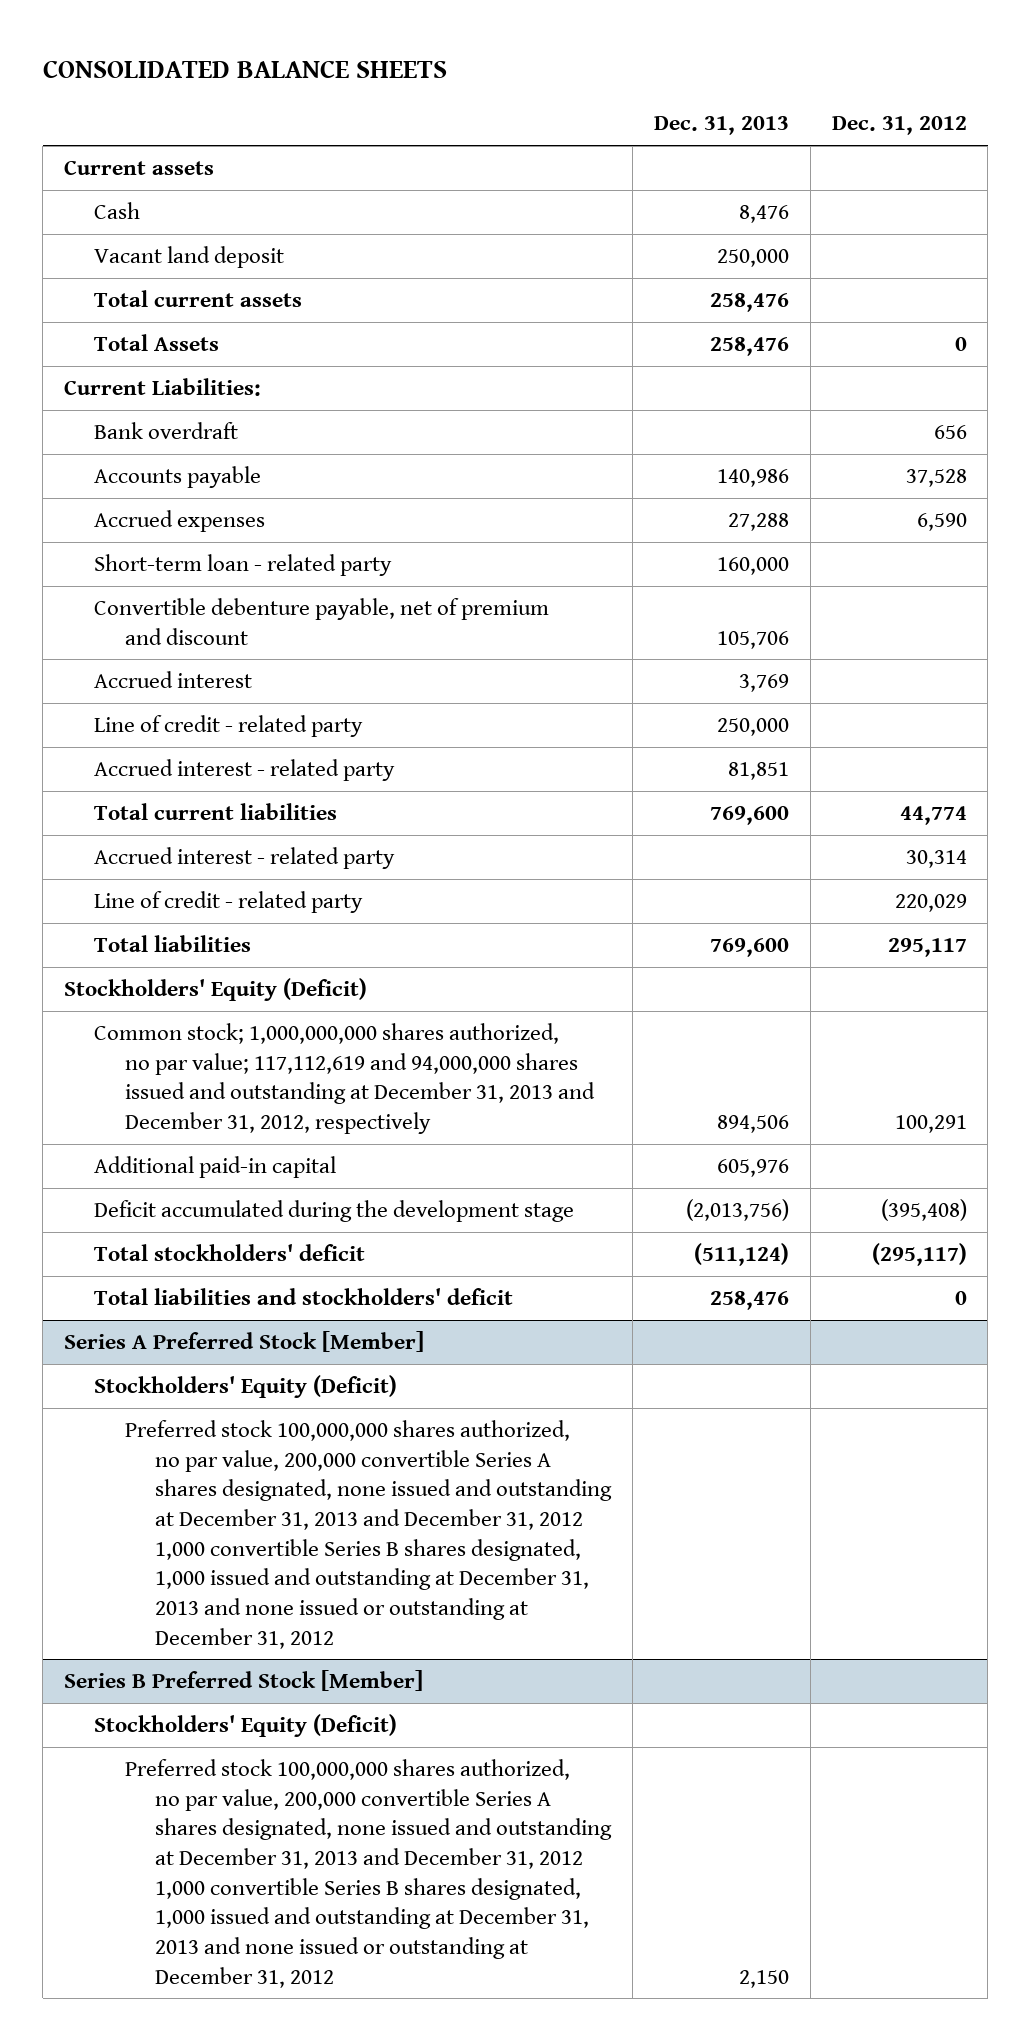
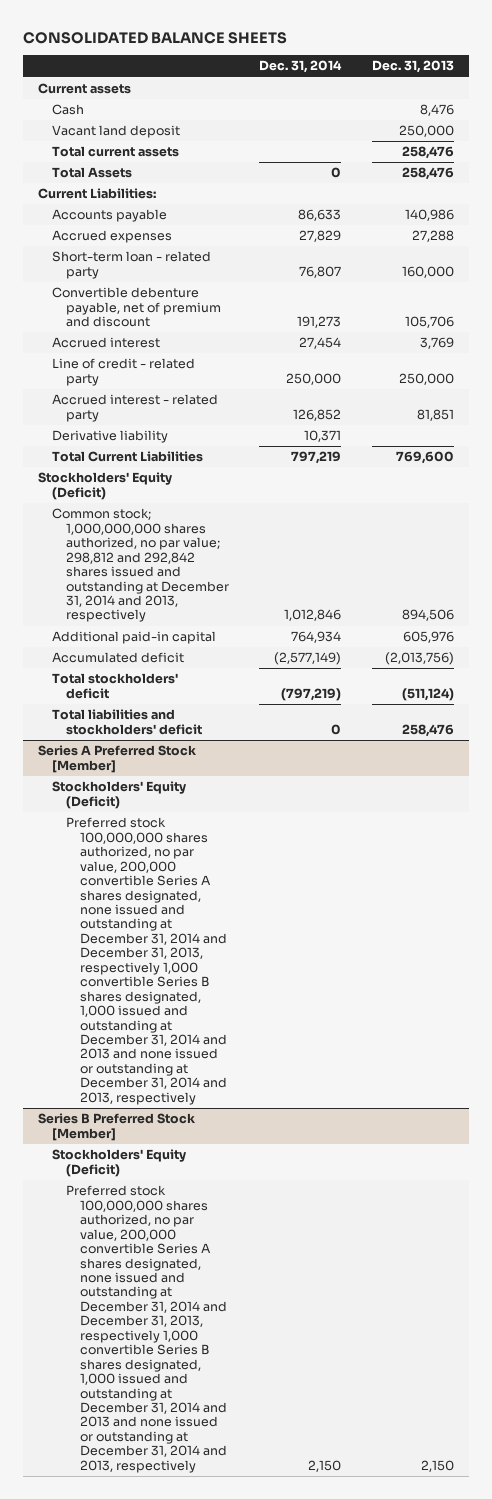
[831,116,967,136] Dec. 31, 2012 -> none
none -> [259,60,343,74] Dec. 31, 2014
[94,422,239,440] Bank overdraft -> none
[94,847,396,870] Accrued interest - related party -> none
[94,891,364,914] Line of credit - related party -> none
[94,935,252,953] Total liabilities -> none
none -> [52,430,169,444] Derivative liability
[94,803,338,821] Total current liabilities -> [52,451,204,463] Total Current Liabilities
[94,1023,595,1134] Common stock; 1,000,000,000 shares authorized, no par value; 117,112,619 and 94,000,000 shares issued and outstanding at December 31, 2013 and December 31, 2012, respectively -> [52,508,230,623] Common stock; 1,000,000,000 shares authorized, no par value; 298,812 and 292,842 shares issued and outstanding at December 31, 2014 and 2013, respectively
[94,1200,575,1223] Deficit accumulated during the development stage -> [52,652,185,664] Accumulated deficit
[124,1420,613,1649] Preferred stock 100,000,000 shares authorized, no par value, 200,000 convertible Series A shares designated, none issued and outstanding at December 31, 2013 and December 31, 2012 1,000 convertible Series B shares designated, 1,000 issued and outstanding at December 31, 2013 and none issued or outstanding at December 31, 2012 -> [66,817,227,1105] Preferred stock 100,000,000 shares authorized, no par value, 200,000 convertible Series A shares designated, none issued and outstanding at December 31, 2014 and December 31, 2013, respectively 1,000 convertible Series B shares designated, 1,000 issued and outstanding at December 31, 2014 and 2013 and none issued or outstanding at December 31, 2014 and 2013, respectively
[124,1759,613,1988] Preferred stock 100,000,000 shares authorized, no par value, 200,000 convertible Series A shares designated, none issued and outstanding at December 31, 2013 and December 31, 2012 1,000 convertible Series B shares designated, 1,000 issued and outstanding at December 31, 2013 and none issued or outstanding at December 31, 2012 -> [66,1185,227,1473] Preferred stock 100,000,000 shares authorized, no par value, 200,000 convertible Series A shares designated, none issued and outstanding at December 31, 2014 and December 31, 2013, respectively 1,000 convertible Series B shares designated, 1,000 issued and outstanding at December 31, 2014 and 2013 and none issued or outstanding at December 31, 2014 and 2013, respectively

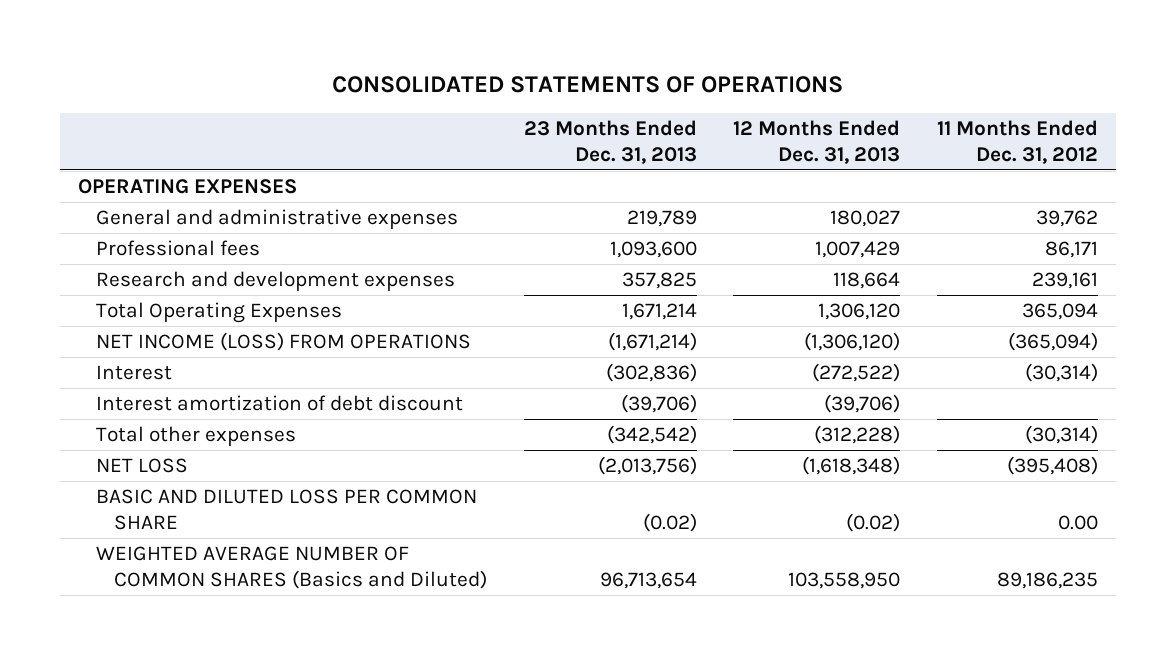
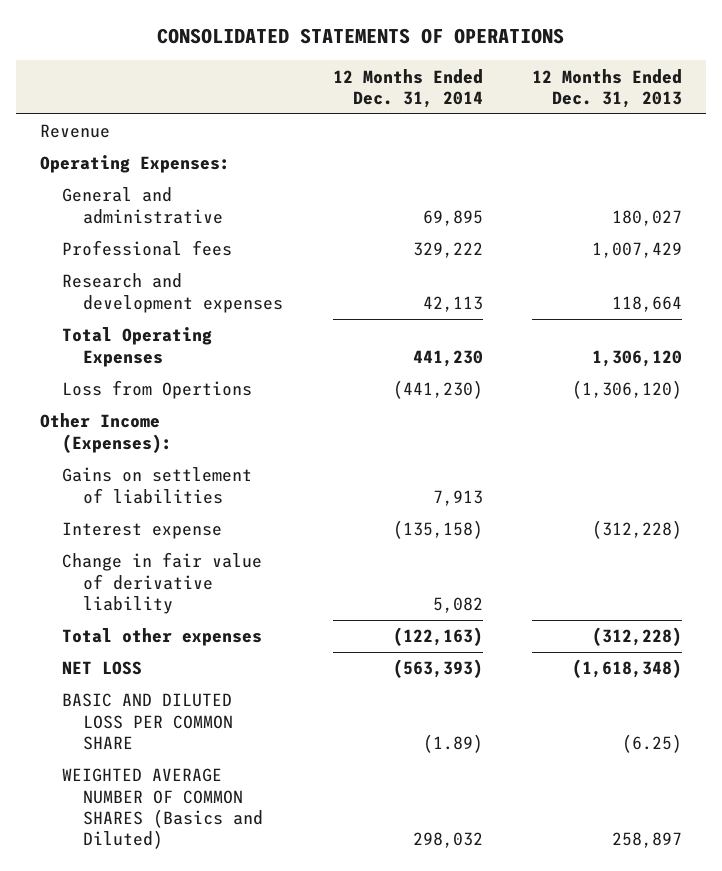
[523,120,697,164] 23 Months Ended Dec. 31, 2013 -> none
[936,120,1098,164] 11 Months Ended Dec. 31, 2012 -> none
none -> [332,68,483,108] 12 Months Ended Dec. 31, 2014
none -> [40,124,111,139] Revenue
[77,179,297,195] OPERATING EXPENSES -> [40,155,231,174] Operating Expenses:
[96,209,459,230] General and administrative expenses -> [61,187,224,224] General and administrative
[96,395,464,412] Interest amortization of debt discount -> none
[96,332,472,352] NET INCOME (LOSS) FROM OPERATIONS -> [61,380,252,400] Loss from Opertions
none -> [40,413,172,453] Other Income (Expenses):
none -> [61,467,252,504] Gains on settlement of liabilities
[96,365,173,381] Interest -> [61,522,222,540] Interest expense
[812,363,901,383] (272,522) -> [591,520,682,540] (312,228)
none -> [61,552,262,614] Change in fair value of derivative liability
[846,512,901,532] (0.02) -> [621,733,682,753] (6.25)
[788,571,901,589] 103,558,950 -> [611,832,682,849] 258,897

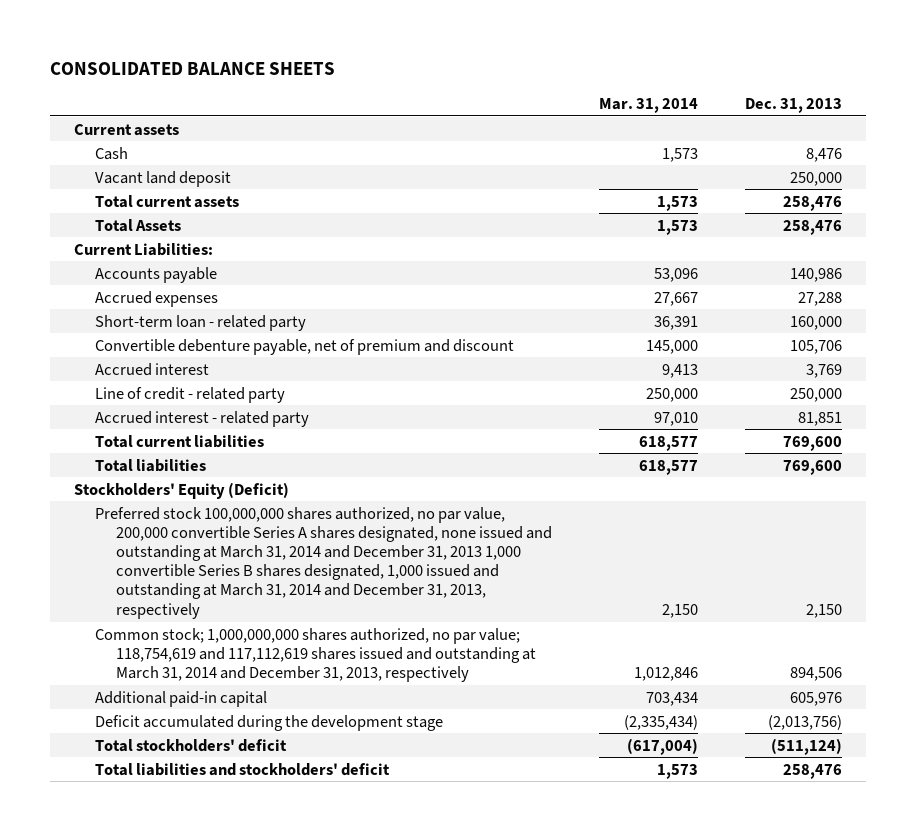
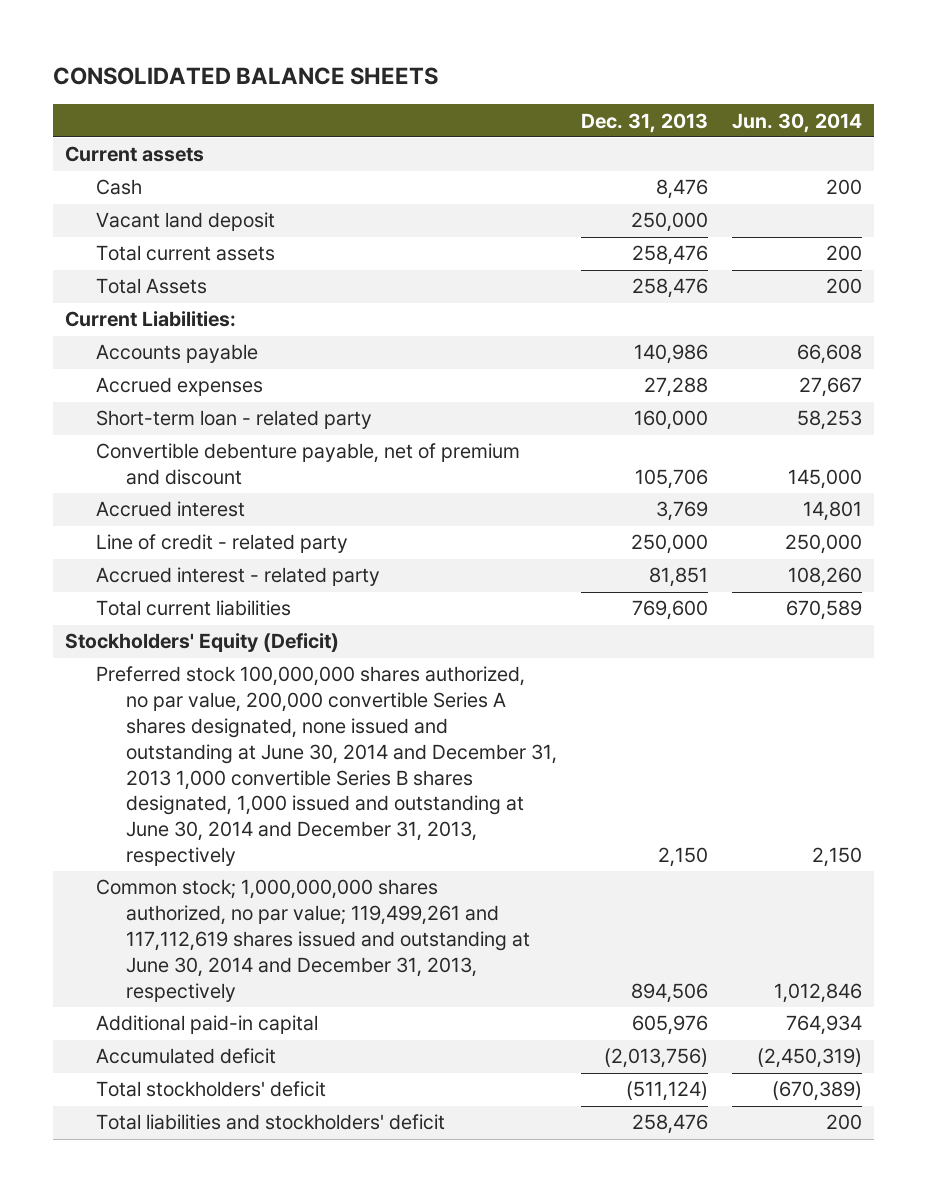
[599,98,699,114] Mar. 31, 2014 -> none
none -> [732,112,863,133] Jun. 30, 2014
[94,458,206,472] Total liabilities -> none
[94,506,552,619] Preferred stock 100,000,000 shares authorized, no par value, 200,000 convertible Series A shares designated, none issued and outstanding at March 31, 2014 and December 31, 2013 1,000 convertible Series B shares designated, 1,000 issued and outstanding at March 31, 2014 and December 31, 2013, respectively -> [95,666,558,867] Preferred stock 100,000,000 shares authorized, no par value, 200,000 convertible Series A shares designated, none issued and outstanding at June 30, 2014 and December 31, 2013 1,000 convertible Series B shares designated, 1,000 issued and outstanding at June 30, 2014 and December 31, 2013, respectively
[94,627,536,683] Common stock; 1,000,000,000 shares authorized, no par value; 118,754,619 and 117,112,619 shares issued and outstanding at March 31, 2014 and December 31, 2013, respectively -> [95,879,531,1002] Common stock; 1,000,000,000 shares authorized, no par value; 119,499,261 and 117,112,619 shares issued and outstanding at June 30, 2014 and December 31, 2013, respectively
[94,714,443,731] Deficit accumulated during the development stage -> [95,1048,276,1065] Accumulated deficit

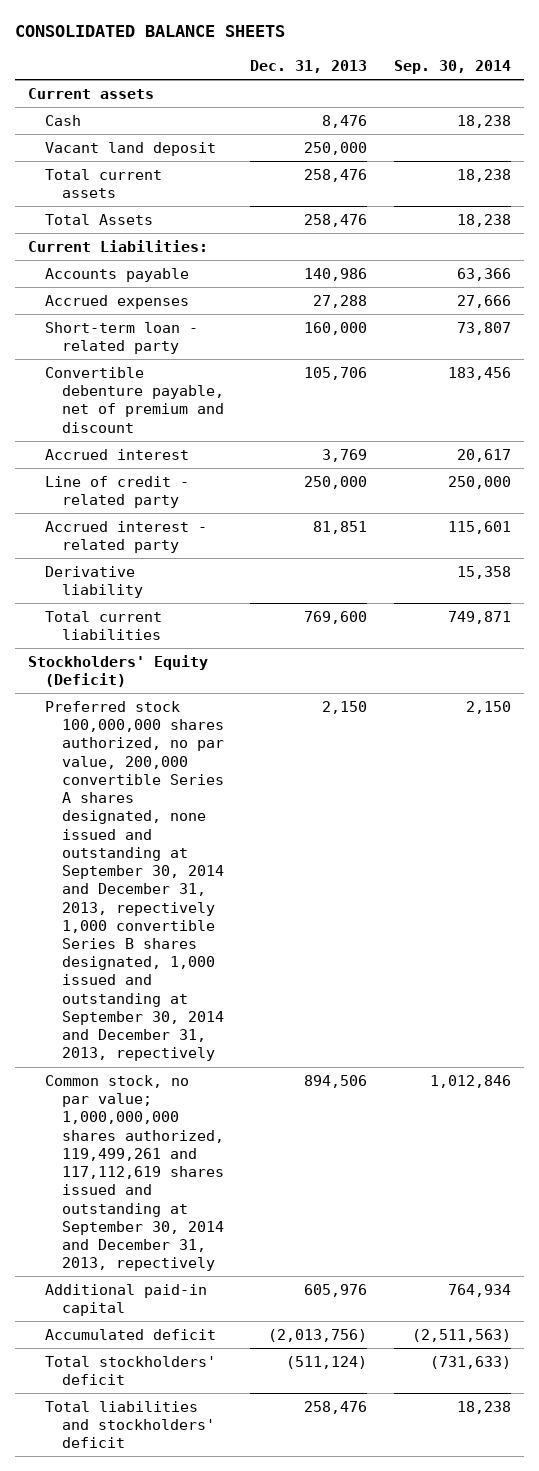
[732,112,863,133] Jun. 30, 2014 -> none
none -> [394,59,512,74] Sep. 30, 2014
none -> [44,565,143,599] Derivative liability
[95,666,558,867] Preferred stock 100,000,000 shares authorized, no par value, 200,000 convertible Series A shares designated, none issued and outstanding at June 30, 2014 and December 31, 2013 1,000 convertible Series B shares designated, 1,000 issued and outstanding at June 30, 2014 and December 31, 2013, respectively -> [44,700,224,1062] Preferred stock 100,000,000 shares authorized, no par value, 200,000 convertible Series A shares designated, none issued and outstanding at September 30, 2014 and December 31, 2013, repectively 1,000 convertible Series B shares designated, 1,000 issued and outstanding at September 30, 2014 and December 31, 2013, repectively
[95,879,531,1002] Common stock; 1,000,000,000 shares authorized, no par value; 119,499,261 and 117,112,619 shares issued and outstanding at June 30, 2014 and December 31, 2013, respectively -> [44,1074,224,1272] Common stock, no par value; 1,000,000,000 shares authorized, 119,499,261 and 117,112,619 shares issued and outstanding at September 30, 2014 and December 31, 2013, repectively

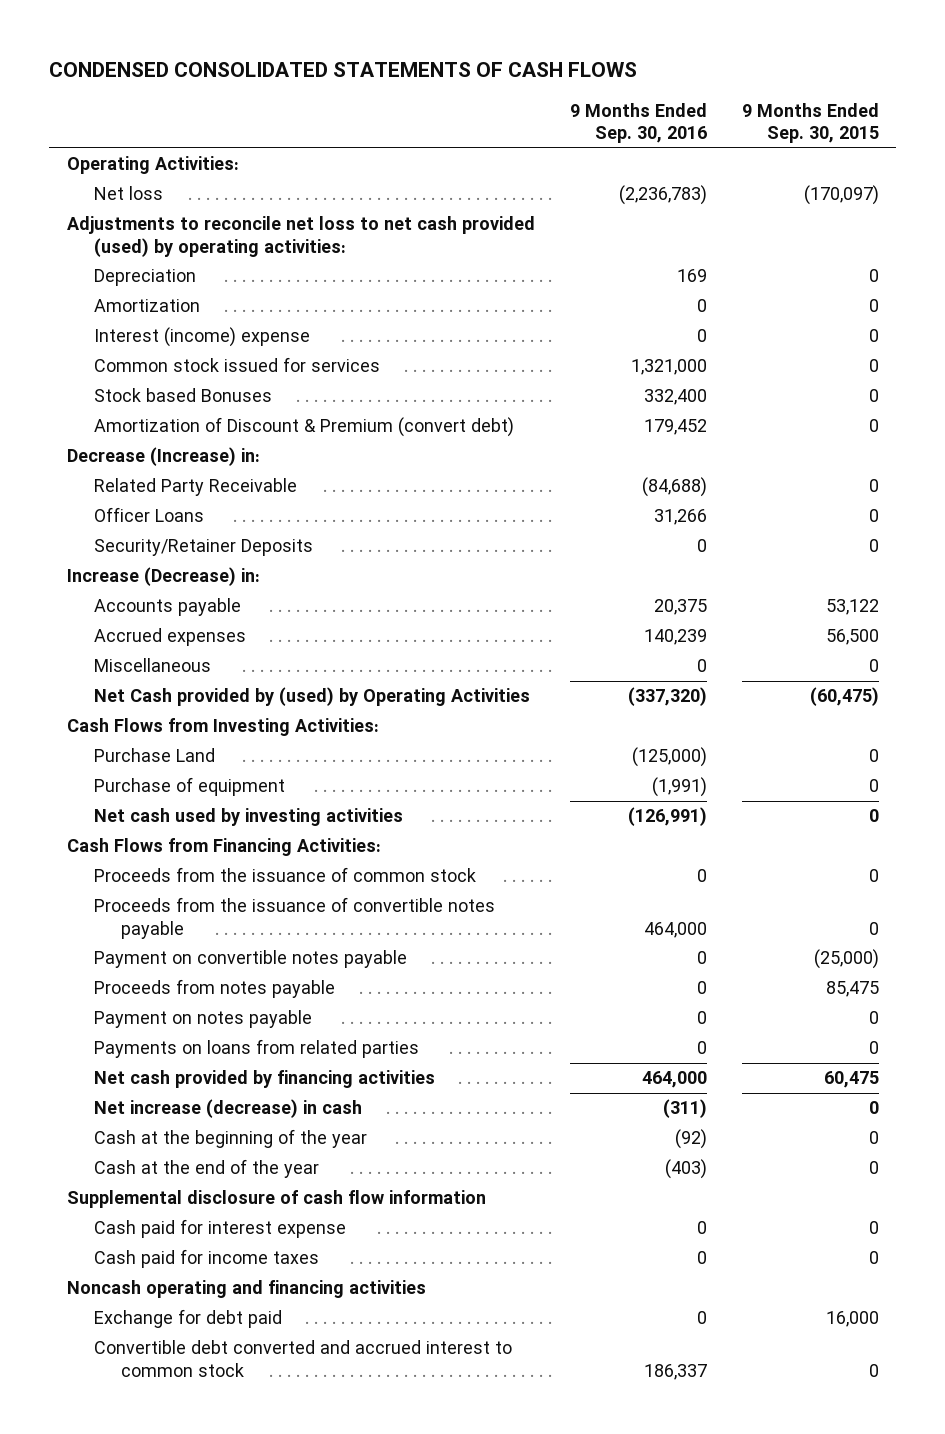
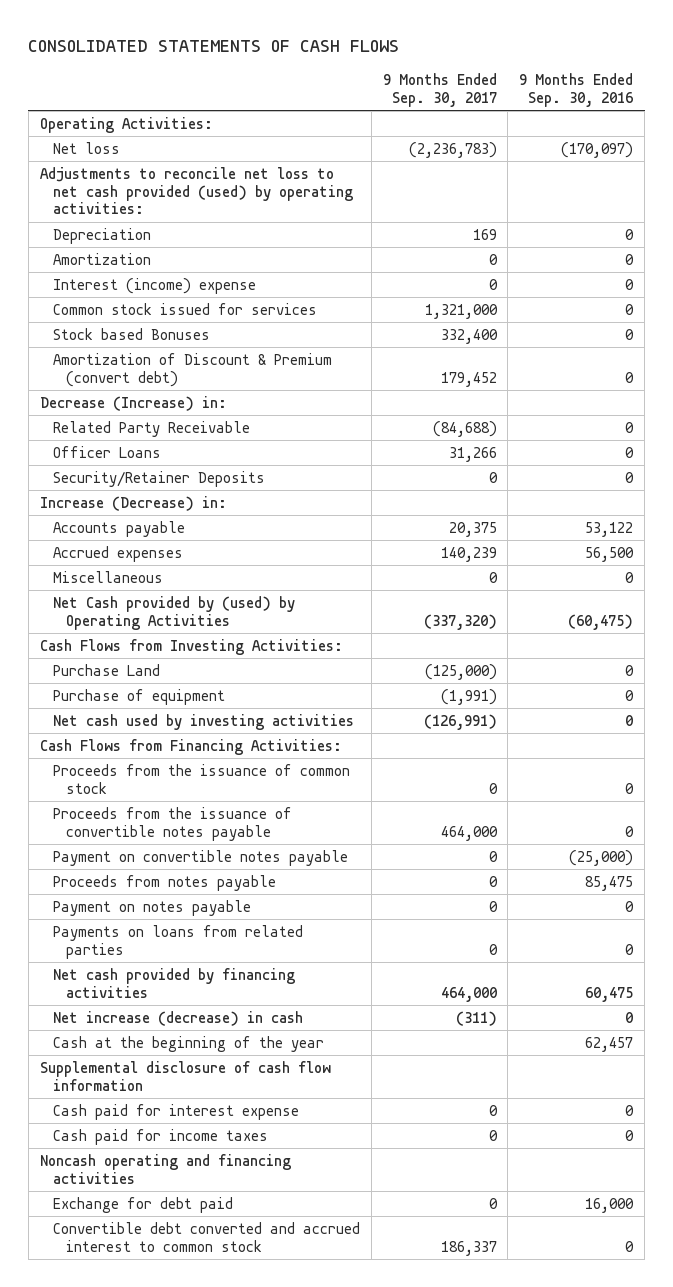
[49,62,638,78] CONDENSED CONSOLIDATED STATEMENTS OF CASH FLOWS -> [28,39,400,52] CONSOLIDATED STATEMENTS OF CASH FLOWS
[741,102,879,143] 9 Months Ended Sep. 30, 2015 -> none
none -> [382,73,497,107] 9 Months Ended Sep. 30, 2017
[618,185,707,206] (2,236,783) -> [561,141,634,158] (170,097)
[676,269,707,283] 169 -> [625,228,635,240] 0
[630,359,707,376] 1,321,000 -> [625,303,635,315] 0
[643,389,707,406] 332,400 -> [625,328,635,340] 0
[643,419,707,436] 179,452 -> [625,371,635,383] 0
[641,477,707,498] (84,688) -> [625,421,635,433] 0
[653,509,707,526] 31,266 -> [625,446,635,458] 0
[653,599,707,616] 20,375 -> [585,521,634,537] 53,122
[643,629,707,646] 140,239 -> [585,546,635,562] 56,500
[627,687,707,707] (337,320) -> [568,613,634,630] (60,475)
[631,747,707,768] (125,000) -> [625,664,635,676] 0
[651,777,707,798] (1,991) -> [625,689,635,701] 0
[627,807,707,827] (126,991) -> [625,714,634,726] 0
[643,921,707,938] 464,000 -> [625,825,635,837] 0
[696,951,707,965] 0 -> [569,849,634,866] (25,000)
[696,981,707,995] 0 -> [585,875,634,891] 85,475
[94,1159,320,1179] Cash at the end of the year -> none
[641,1071,707,1089] 464,000 -> [585,986,634,1002] 60,475
[662,1099,707,1119] (311) -> [625,1011,634,1023] 0
[674,1129,707,1150] (92) -> [585,1036,634,1052] 62,457
[696,1311,707,1325] 0 -> [585,1197,635,1213] 16,000
[643,1363,707,1380] 186,337 -> [625,1240,635,1252] 0

